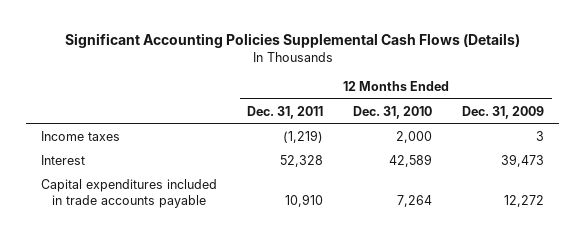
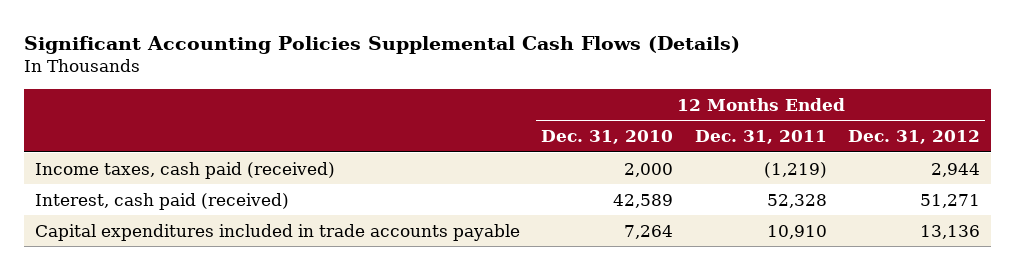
[462,105,545,119] Dec. 31, 2009 -> none
none -> [848,129,981,144] Dec. 31, 2012
[41,130,121,141] Income taxes -> [34,161,335,179] Income taxes, cash paid (received)
[41,154,86,165] Interest -> [34,192,289,210] Interest, cash paid (received)

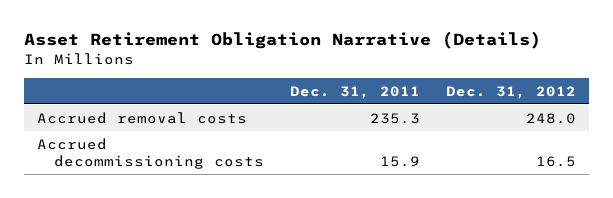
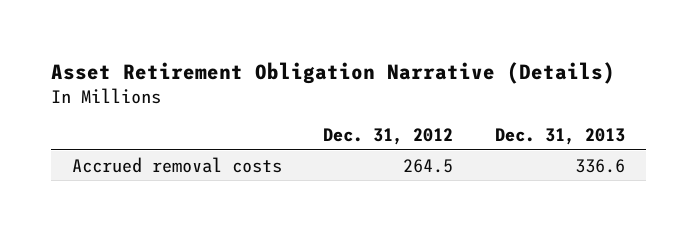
[289,85,420,99] Dec. 31, 2011 -> none
none -> [494,128,625,146] Dec. 31, 2013
[36,137,265,169] Accrued decommissioning costs -> none
[525,112,576,124] 248.0 -> [403,158,454,173] 264.5

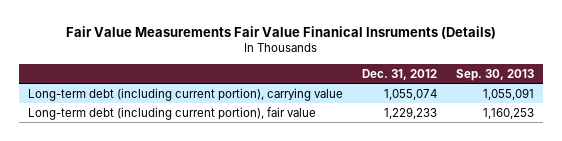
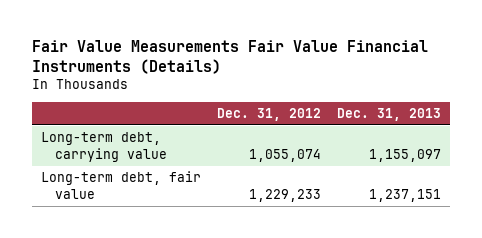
[65,25,496,39] Fair Value Measurements Fair Value Finanical Insruments (Details) -> [32,40,429,74] Fair Value Measurements Fair Value Financial Instruments (Details)
[455,68,534,81] Sep. 30, 2013 -> none
none -> [337,107,442,121] Dec. 31, 2013
[28,87,344,101] Long-term debt (including current portion), carrying value -> [40,132,168,162] Long-term debt, carrying value
[28,106,317,120] Long-term debt (including current portion), fair value -> [40,171,201,199] Long-term debt, fair value

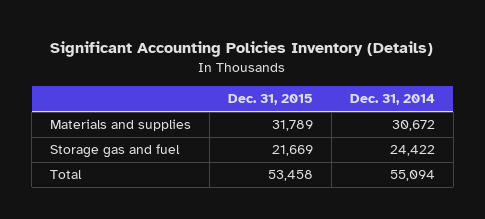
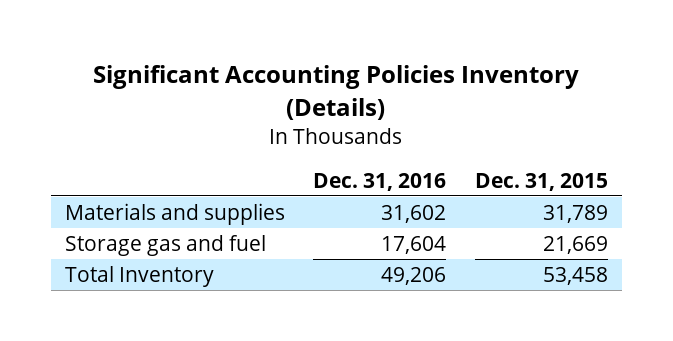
[349,94,435,106] Dec. 31, 2014 -> none
none -> [313,172,447,191] Dec. 31, 2016
[50,170,83,180] Total -> [65,266,215,288] Total Inventory

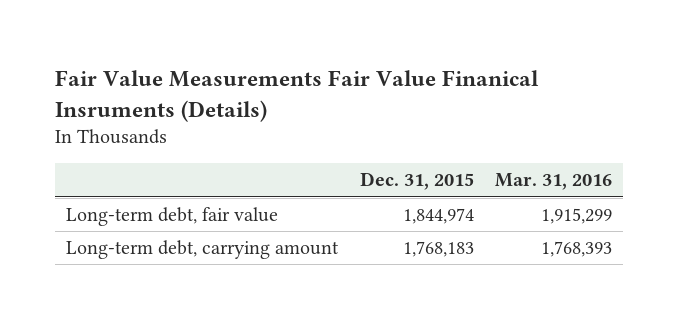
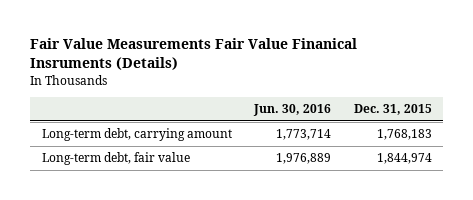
[495,173,613,191] Mar. 31, 2016 -> none
none -> [253,104,332,117] Jun. 30, 2016
[65,207,278,227] Long-term debt, fair value -> [41,152,190,166] Long-term debt, fair value

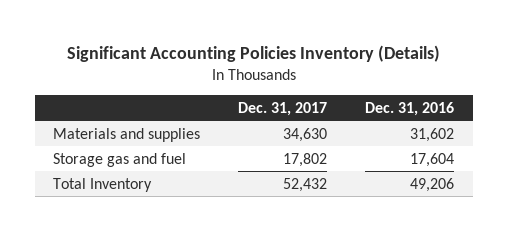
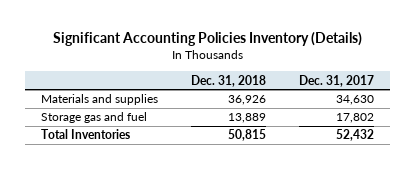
[364,101,454,116] Dec. 31, 2016 -> none
none -> [191,74,267,87] Dec. 31, 2018
[53,177,153,192] Total Inventory -> [41,129,131,140] Total Inventories

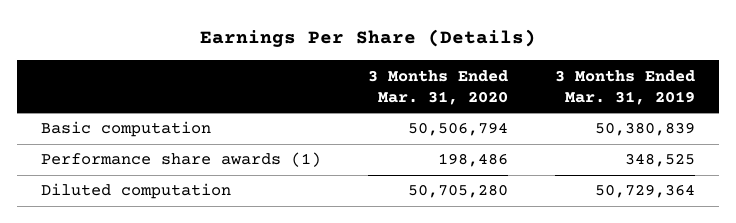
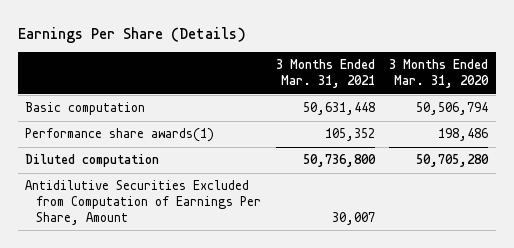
[555,69,696,105] 3 Months Ended Mar. 31, 2019 -> none
none -> [275,59,375,89] 3 Months Ended Mar. 31, 2021
[40,152,321,168] Performance share awards (1) -> [25,128,215,143] Performance share awards(1)
none -> [25,180,262,226] Antidilutive Securities Excluded from Computation of Earnings Per Share, Amount

